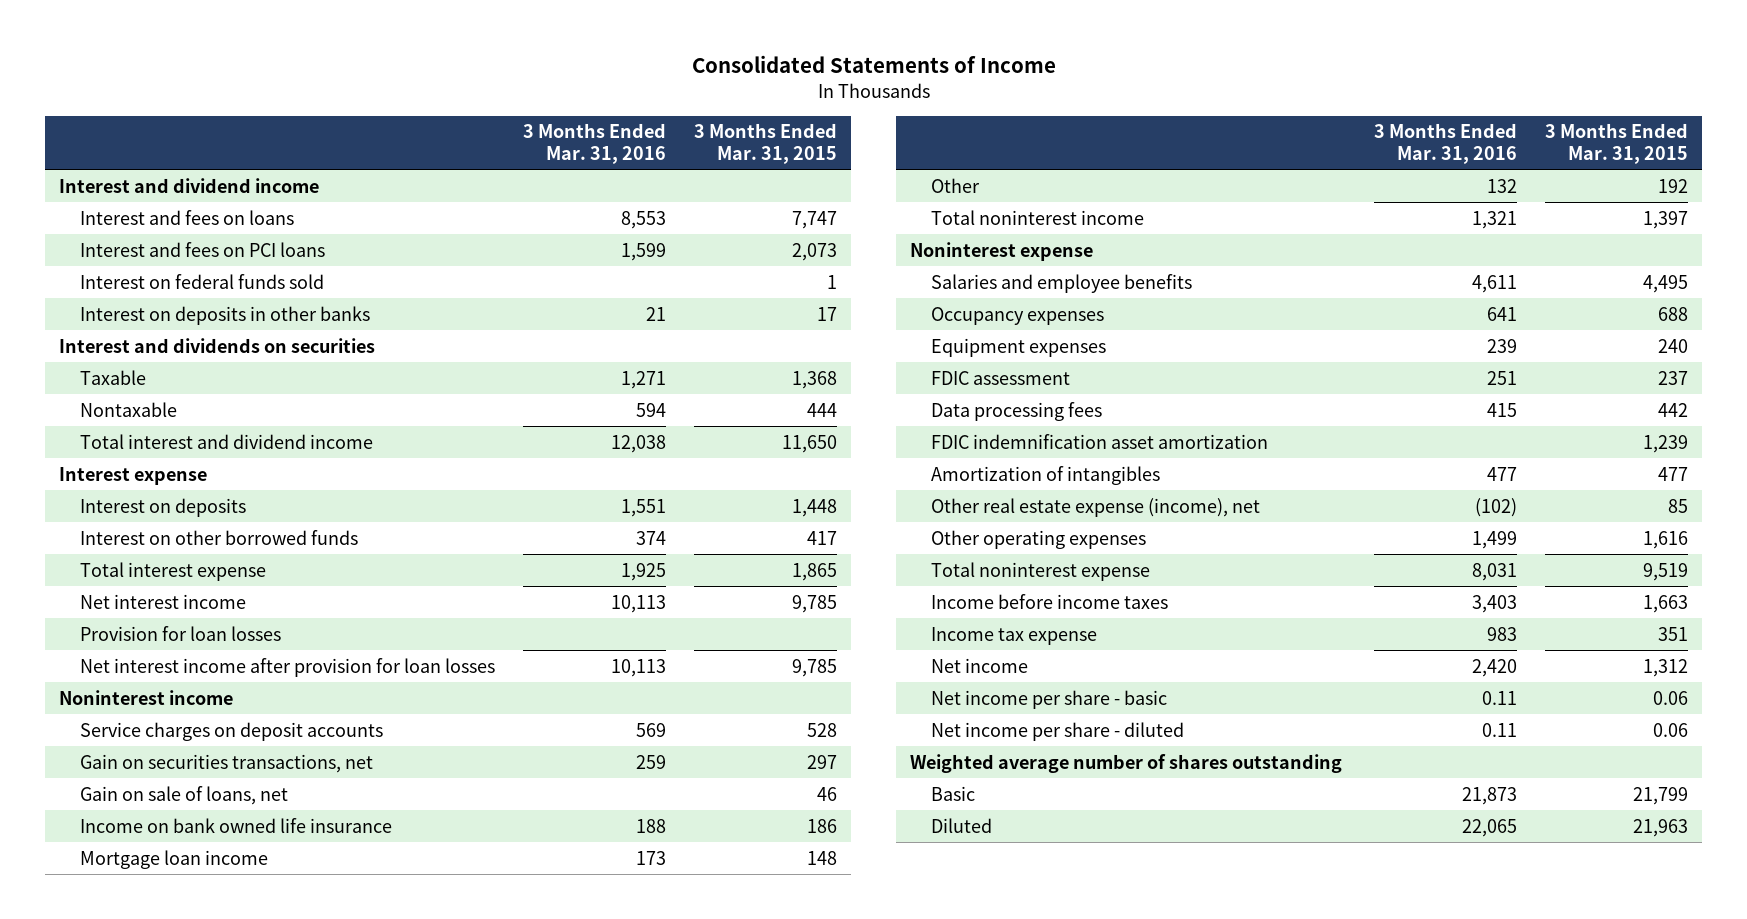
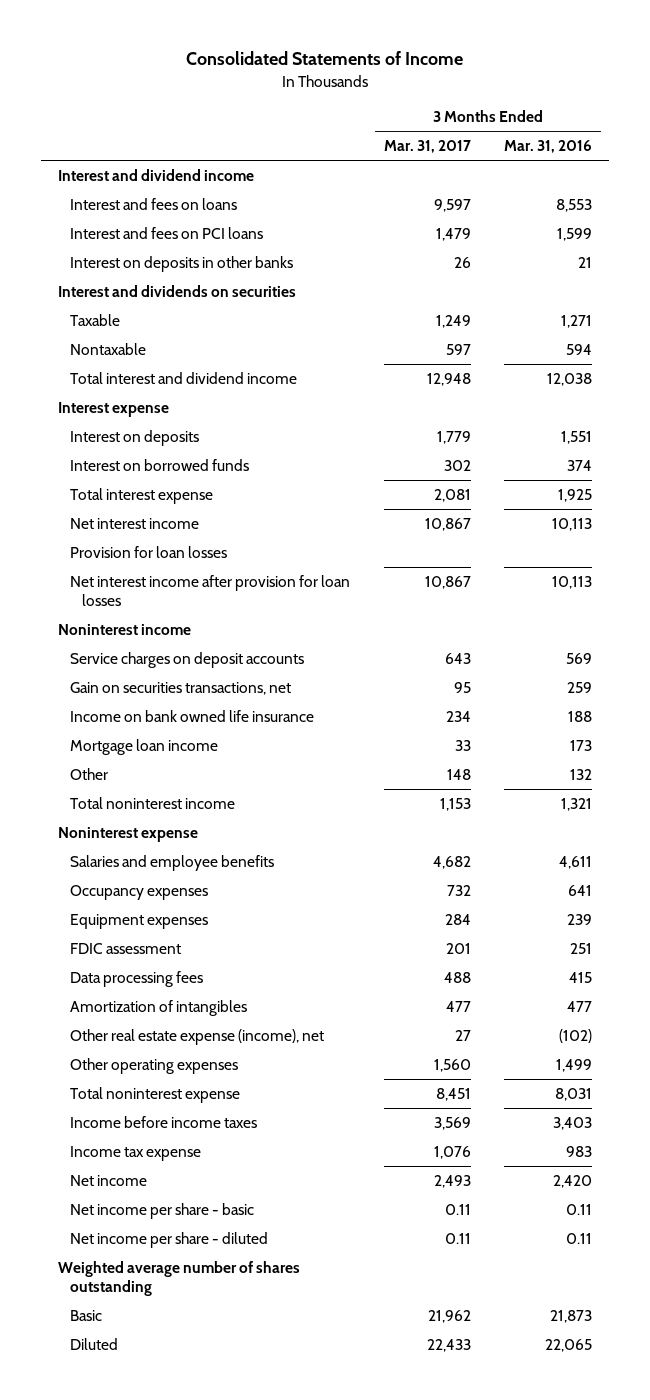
[694,123,838,164] 3 Months Ended Mar. 31, 2015 -> none
none -> [383,140,471,154] Mar. 31, 2017
[80,273,325,289] Interest on federal funds sold -> none
[80,529,359,545] Interest on other borrowed funds -> [69,459,249,472] Interest on borrowed funds
[80,785,289,805] Gain on sale of loans, net -> none
[930,433,1268,449] FDIC indemnification asset amortization -> none

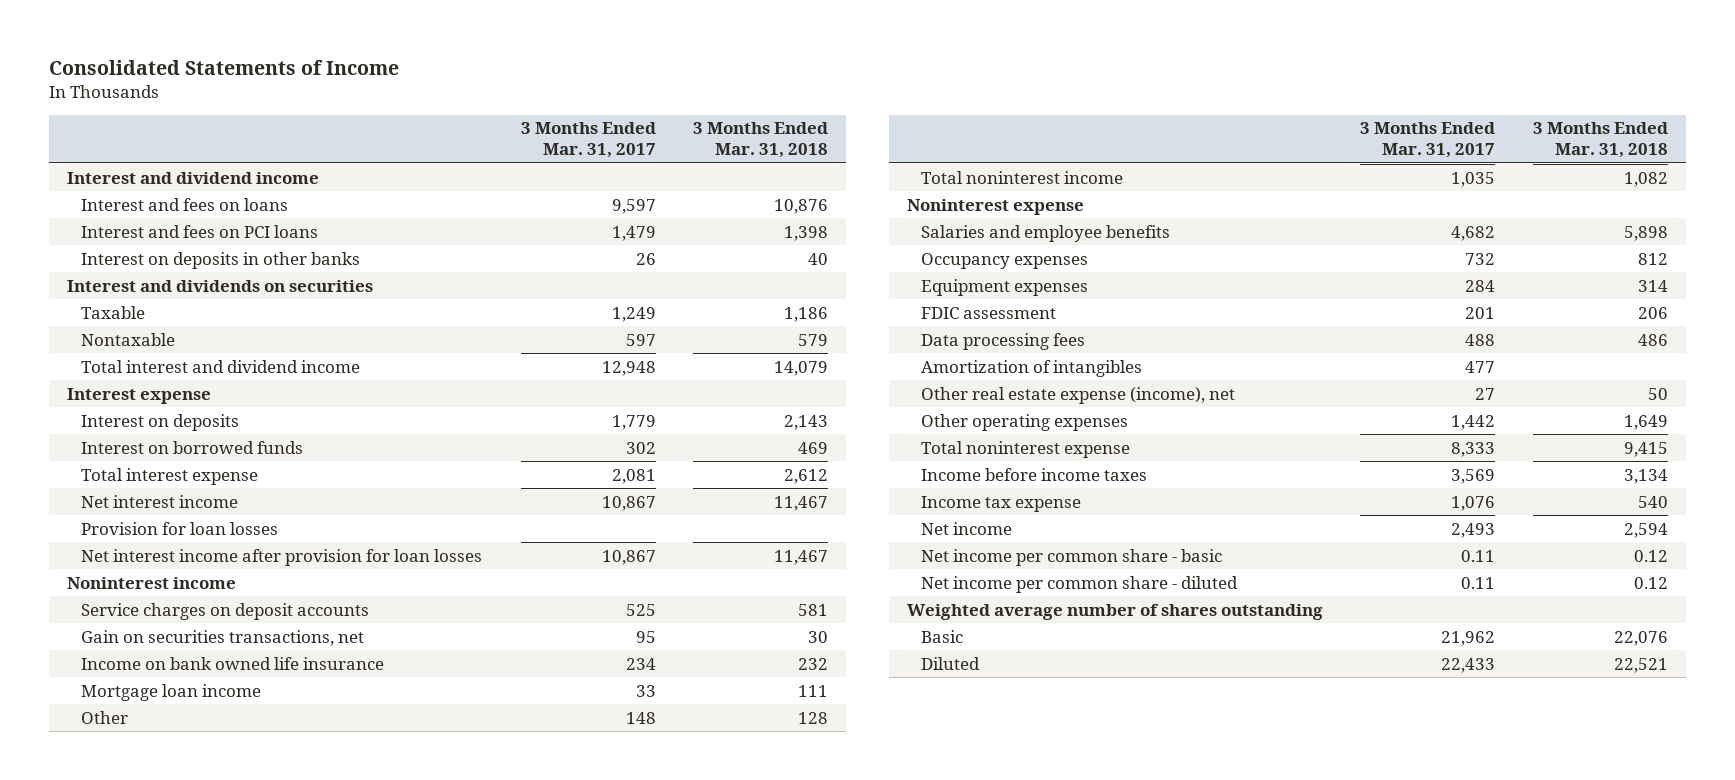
[504,140,593,154] Mar. 31, 2016 -> none
none -> [692,122,828,159] 3 Months Ended Mar. 31, 2018
[444,653,471,665] 643 -> [625,603,656,616] 525
[439,798,471,812] 1,153 -> [1451,171,1496,187] 1,035
[433,1059,471,1073] 1,560 -> [1451,414,1496,430] 1,442
[435,1088,471,1102] 8,451 -> [1451,441,1496,457] 8,333
[69,1203,254,1220] Net income per share - basic -> [920,548,1222,566] Net income per common share - basic
[69,1232,268,1249] Net income per share - diluted -> [920,575,1238,593] Net income per common share - diluted

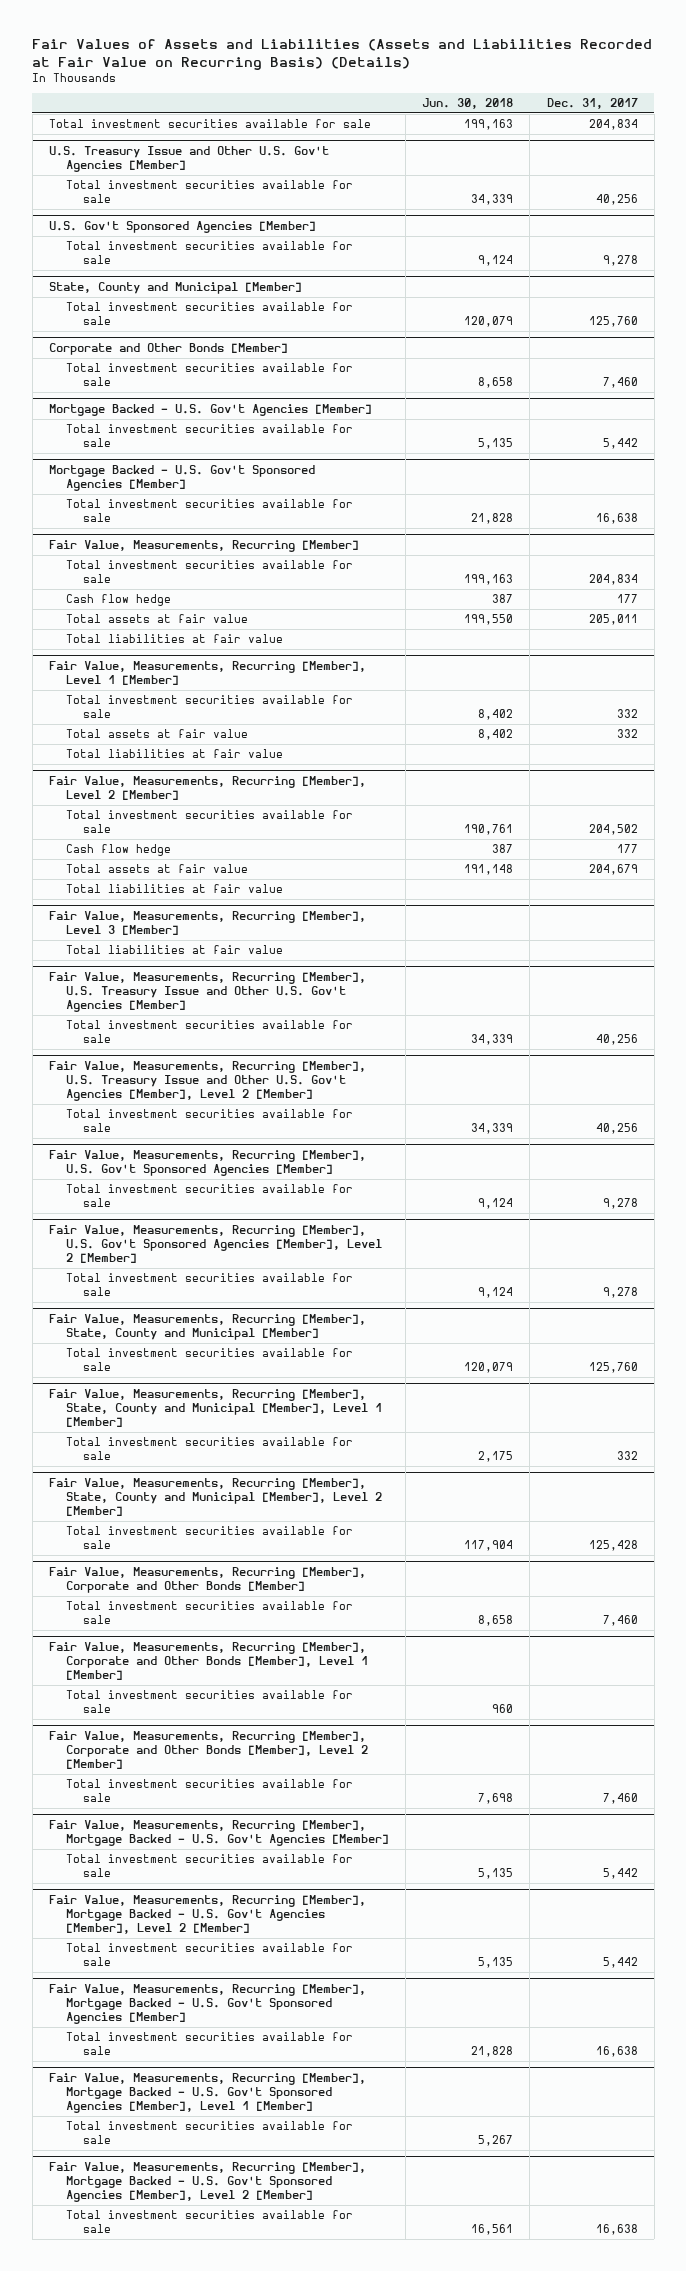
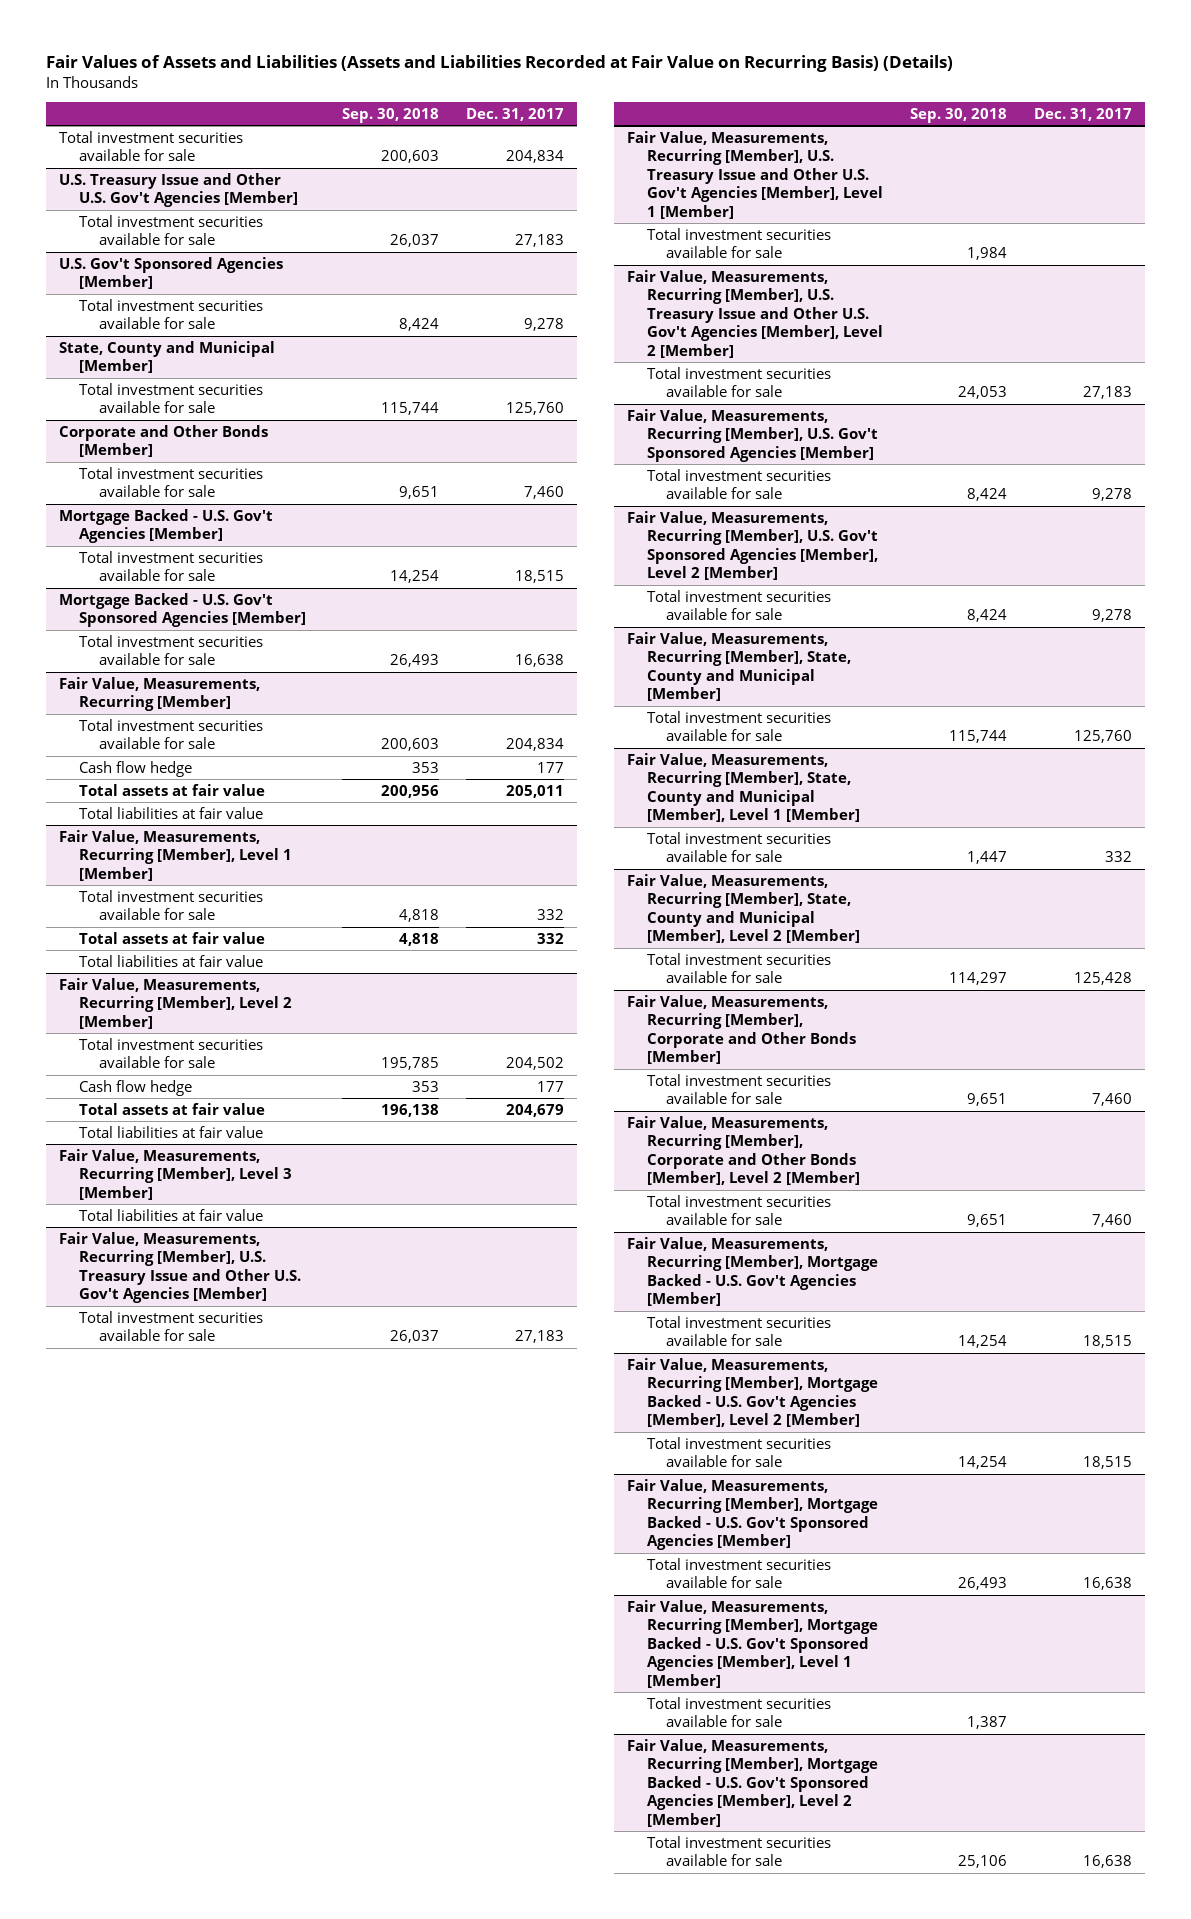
[422,97,514,109] Jun. 30, 2018 -> none
none -> [341,107,439,123] Sep. 30, 2018
[595,194,638,206] 40,256 -> [514,234,564,248] 27,183
[602,438,638,450] 5,442 -> [514,570,564,584] 18,515
[595,1034,638,1046] 40,256 -> [514,1330,564,1344] 27,183
none -> [627,130,883,219] Fair Value, Measurements, Recurring [Member], U.S. Treasury Issue and Other U.S. Gov't Agencies [Member], Level 1 [Member]
none -> [646,227,831,259] Total investment securities available for sale
[595,1123,638,1135] 40,256 -> [1082,386,1132,400] 27,183
[48,1642,368,1680] Fair Value, Measurements, Recurring [Member], Corporate and Other Bonds [Member], Level 1 [Member] -> none
[65,1690,353,1714] Total investment securities available for sale -> none
[602,1868,638,1880] 5,442 -> [1082,1335,1132,1349] 18,515
[602,1957,638,1969] 5,442 -> [1082,1456,1132,1470] 18,515

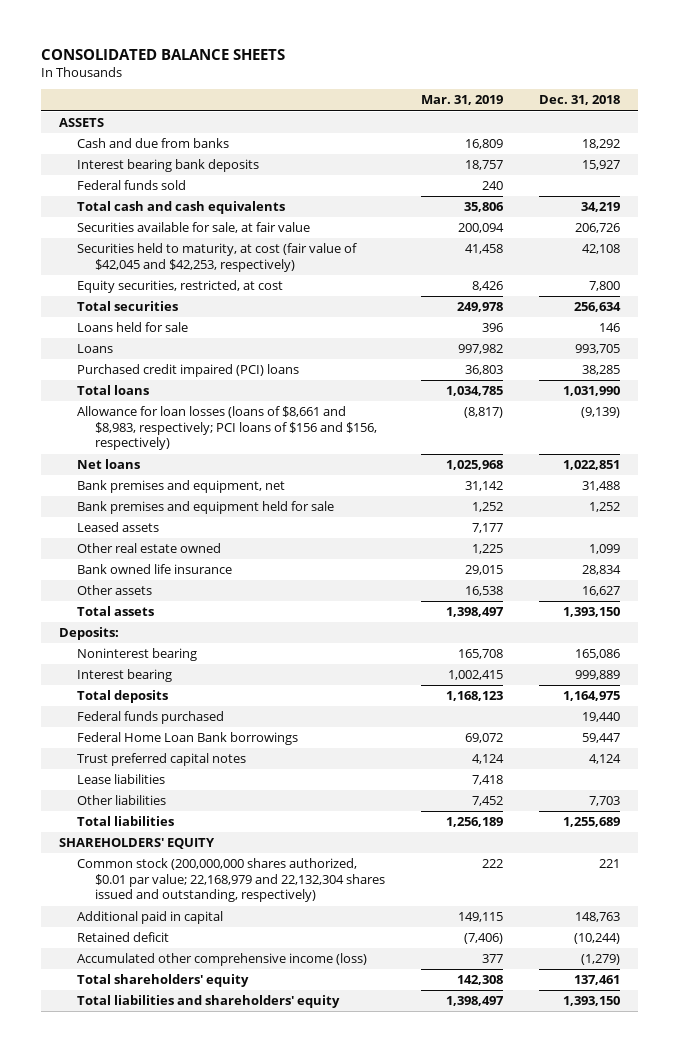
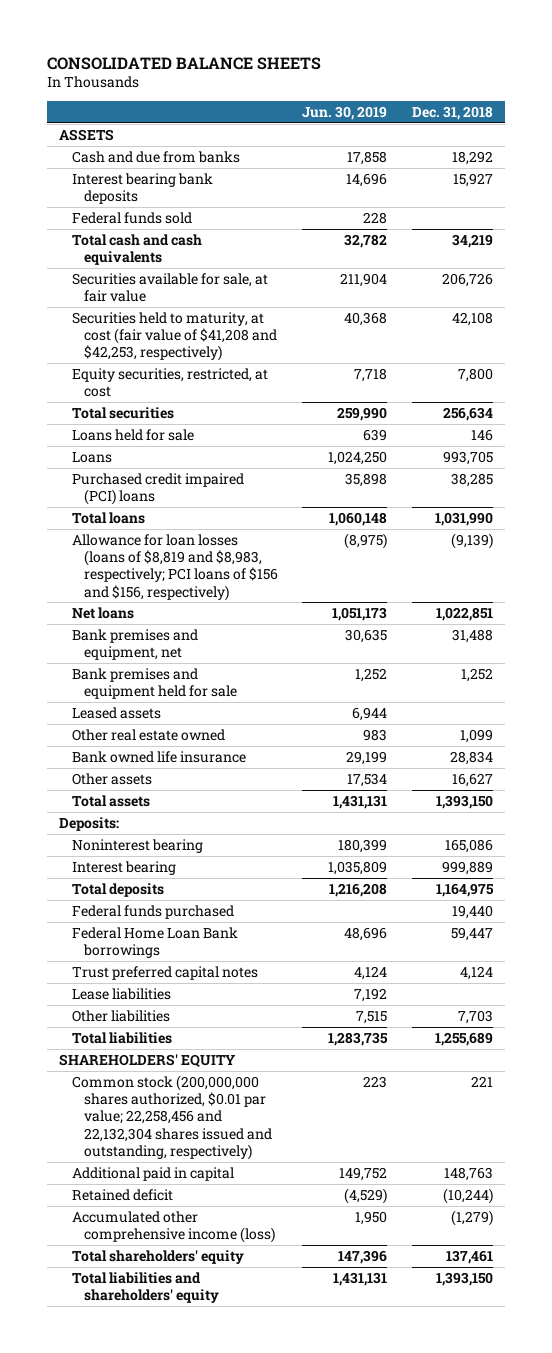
[420,95,503,106] Mar. 31, 2019 -> none
none -> [302,105,388,120] Jun. 30, 2019
[76,243,357,272] Securities held to maturity, at cost (fair value of $42,045 and $42,253, respectively) -> [71,311,277,362] Securities held to maturity, at cost (fair value of $41,208 and $42,253, respectively)
[76,406,377,451] Allowance for loan losses (loans of $8,661 and $8,983, respectively; PCI loans of $156 and $156, respectively) -> [71,533,278,601] Allowance for loan losses (loans of $8,819 and $8,983, respectively; PCI loans of $156 and $156, respectively)
[76,858,385,903] Common stock (200,000,000 shares authorized, $0.01 par value; 22,168,979 and 22,132,304 shares issued and outstanding, respectively) -> [71,1074,272,1160] Common stock (200,000,000 shares authorized, $0.01 par value; 22,258,456 and 22,132,304 shares issued and outstanding, respectively)

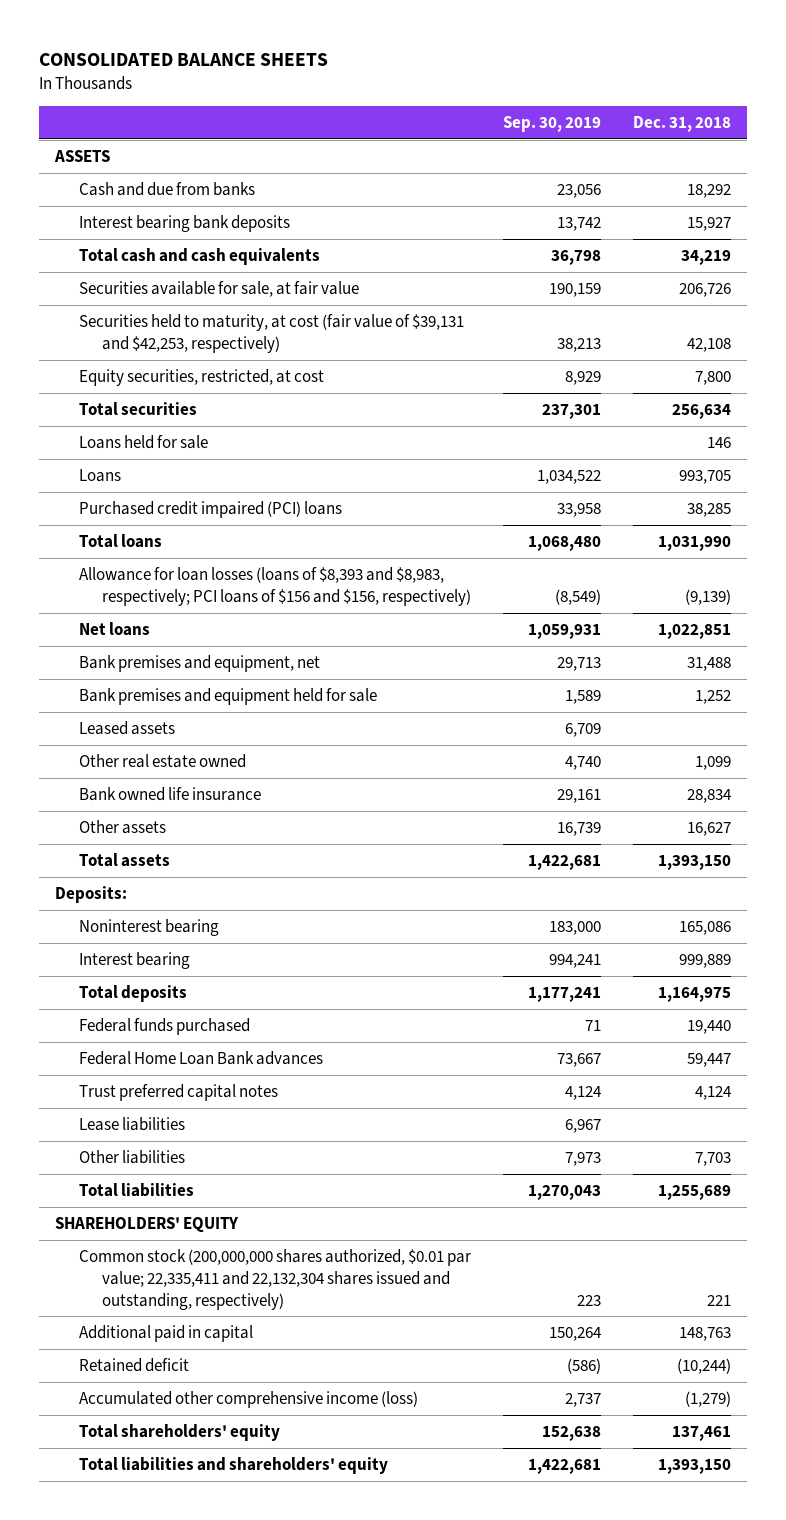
[302,105,388,120] Jun. 30, 2019 -> none
none -> [503,115,602,132] Sep. 30, 2019
[71,211,192,224] Federal funds sold -> none
[71,311,277,362] Securities held to maturity, at cost (fair value of $41,208 and $42,253, respectively) -> [78,314,464,353] Securities held to maturity, at cost (fair value of $39,131 and $42,253, respectively)
[71,533,278,601] Allowance for loan losses (loans of $8,819 and $8,983, respectively; PCI loans of $156 and $156, respectively) -> [78,567,472,606] Allowance for loan losses (loans of $8,393 and $8,983, respectively; PCI loans of $156 and $156, respectively)
[71,926,238,959] Federal Home Loan Bank borrowings -> [78,1051,323,1066] Federal Home Loan Bank advances
[71,1074,272,1160] Common stock (200,000,000 shares authorized, $0.01 par value; 22,258,456 and 22,132,304 shares issued and outstanding, respectively) -> [78,1249,471,1310] Common stock (200,000,000 shares authorized, $0.01 par value; 22,335,411 and 22,132,304 shares issued and outstanding, respectively)

